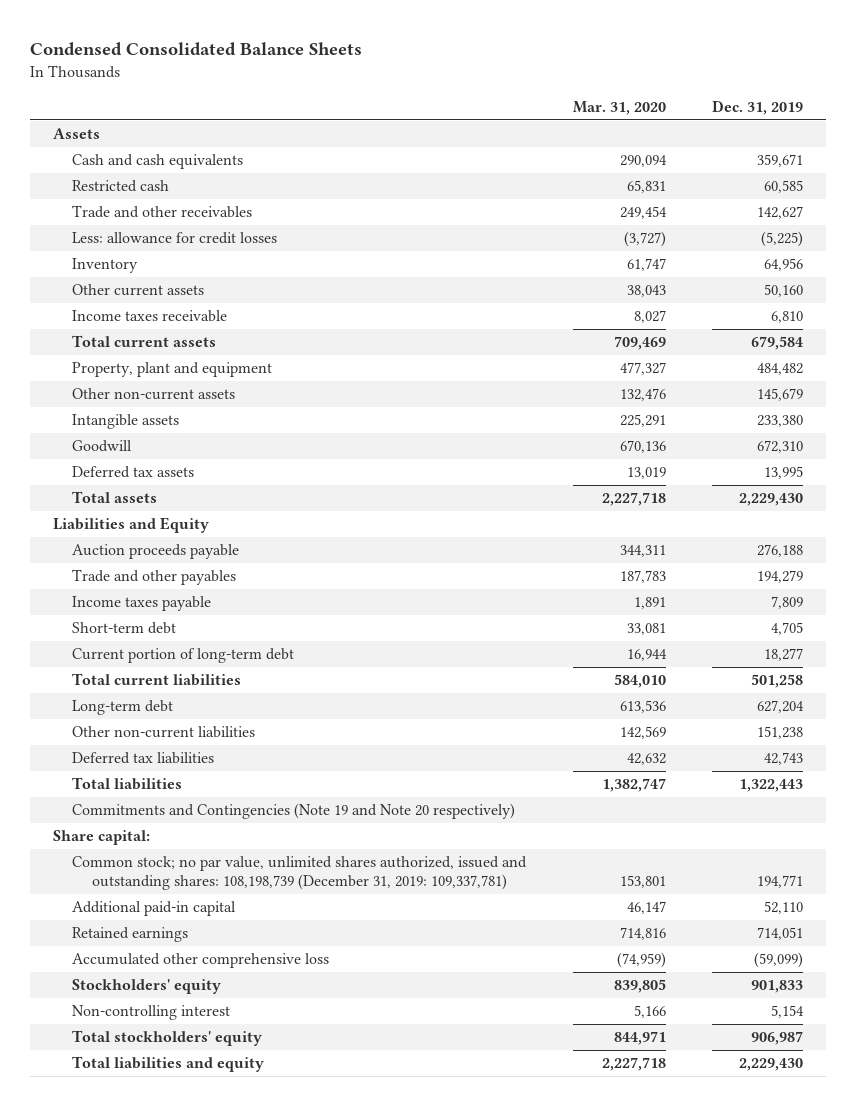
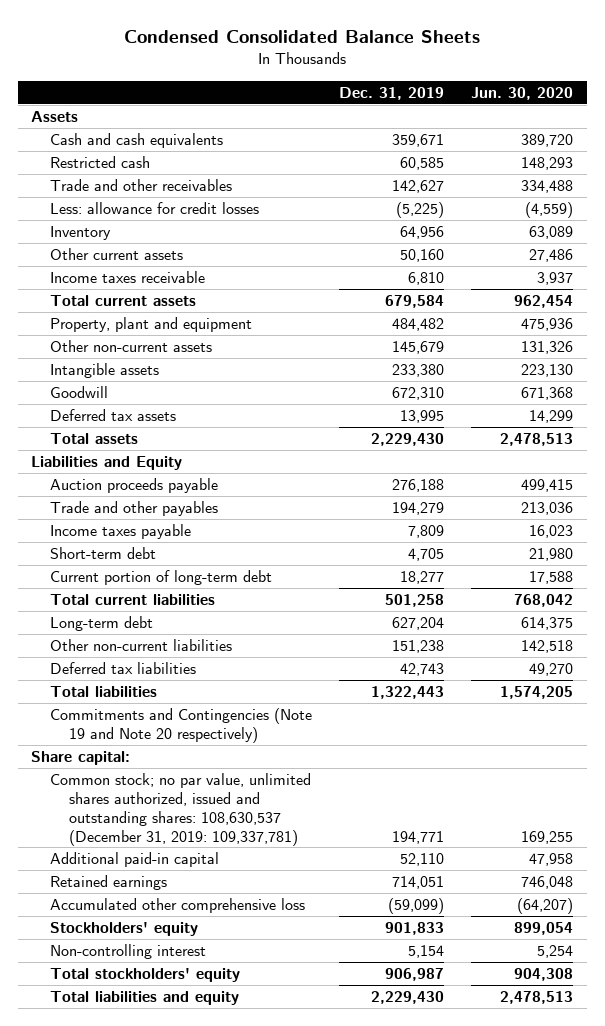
[572,100,666,115] Mar. 31, 2020 -> none
none -> [471,86,574,100] Jun. 30, 2020
[72,856,528,891] Common stock; no par value, unlimited shares authorized, issued and outstanding shares: 108,198,739 (December 31, 2019: 109,337,781) -> [50,773,312,846] Common stock; no par value, unlimited shares authorized, issued and outstanding shares: 108,630,537 (December 31, 2019: 109,337,781)

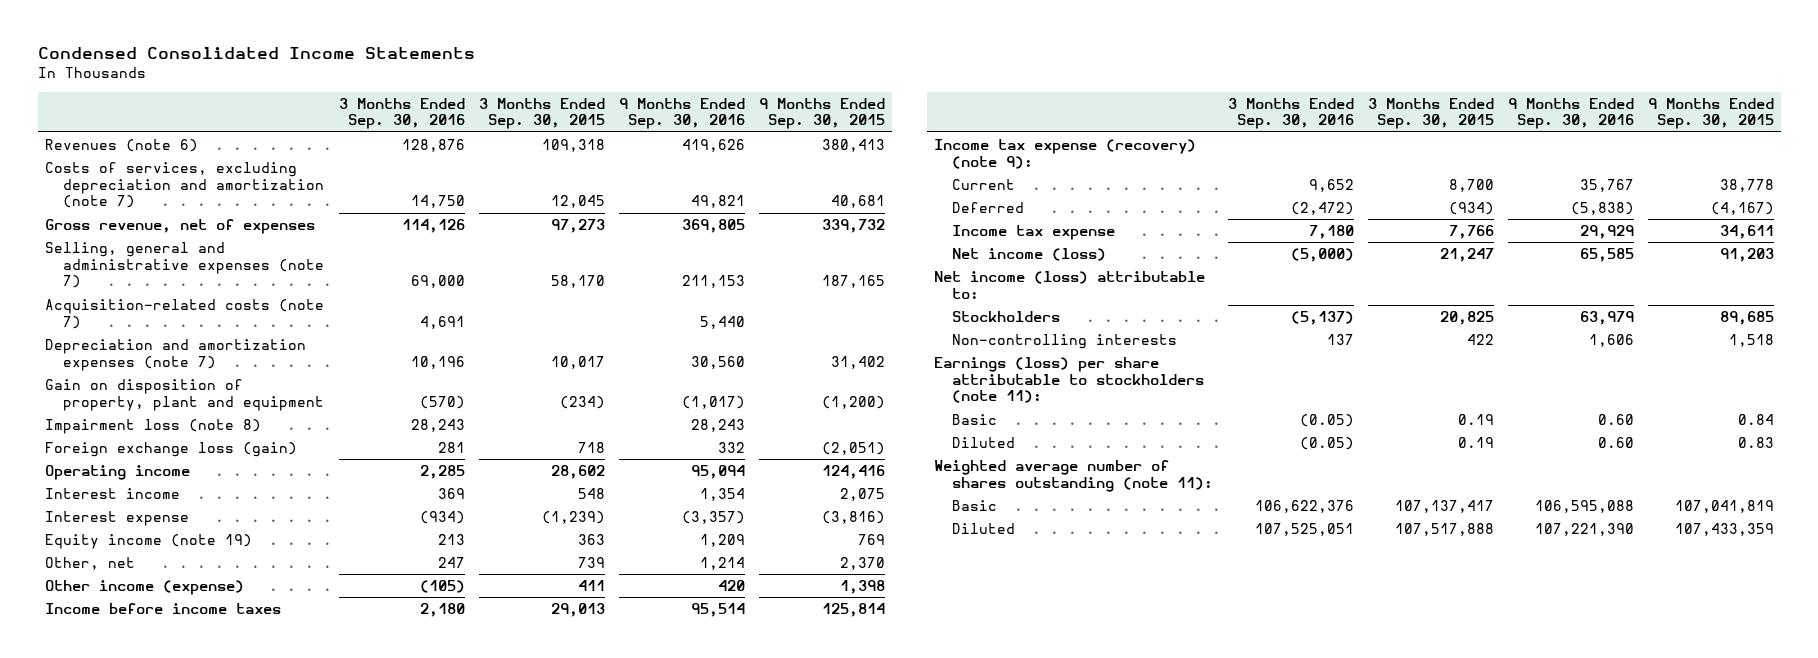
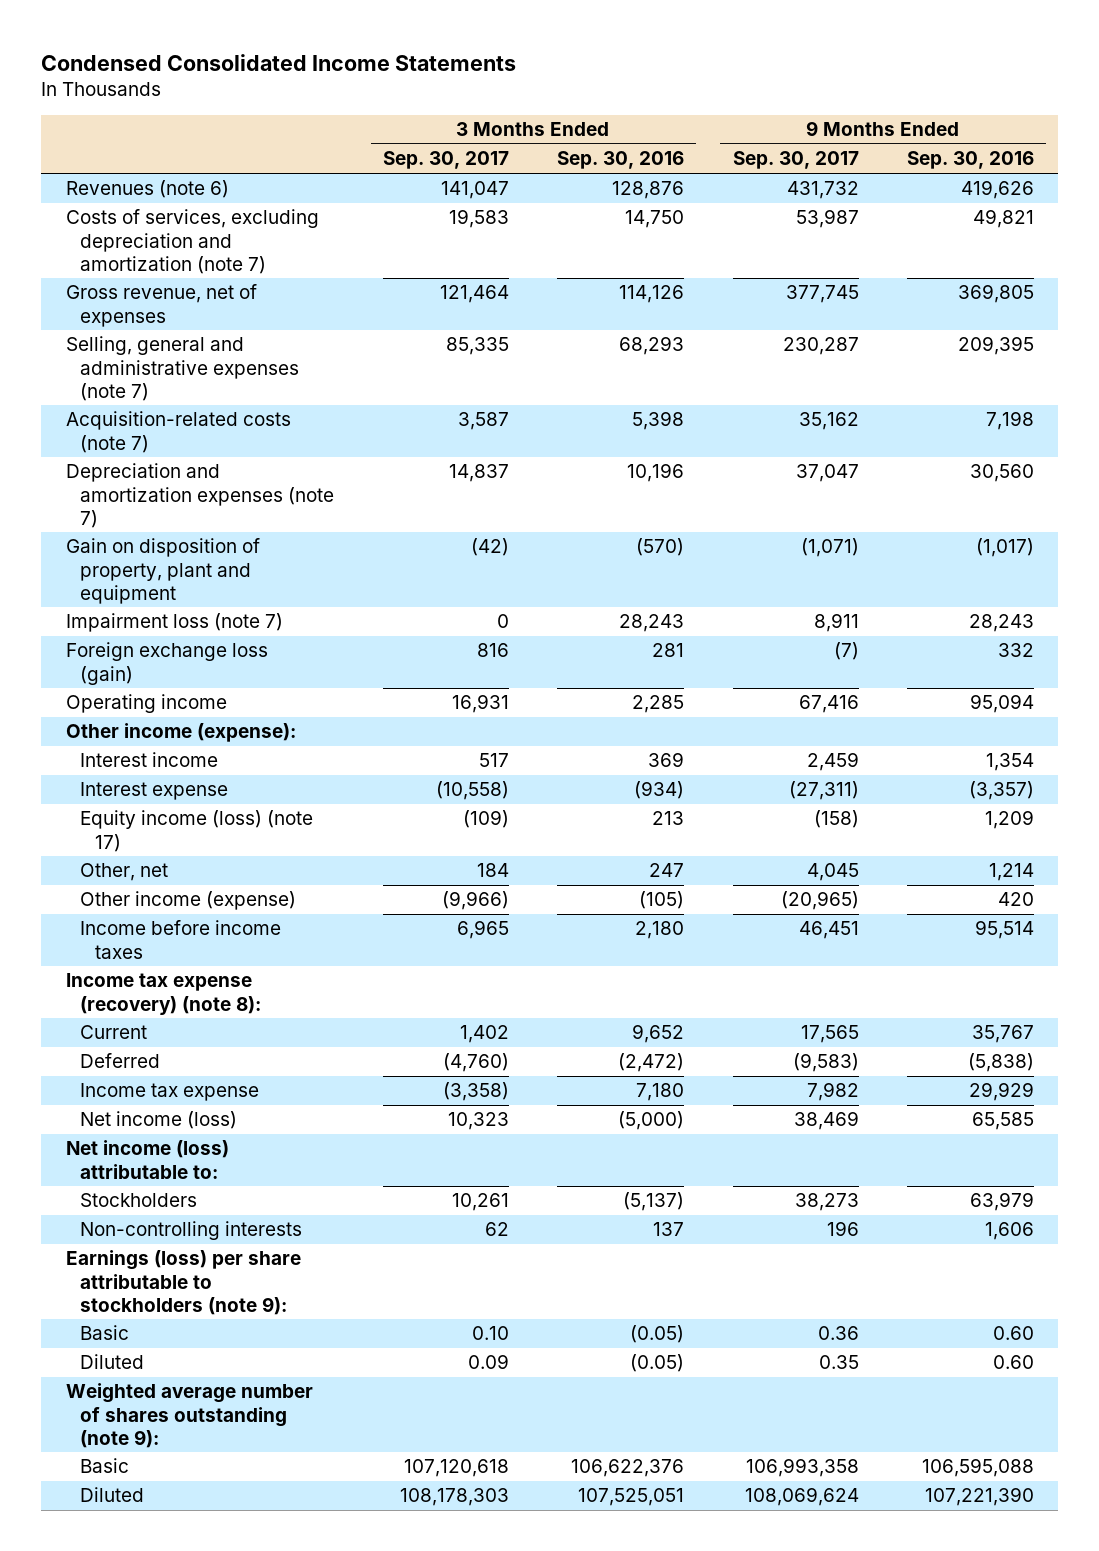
[478,97,605,130] 3 Months Ended Sep. 30, 2015 -> none
[758,97,885,130] 9 Months Ended Sep. 30, 2015 -> none
none -> [382,151,509,170] Sep. 30, 2017
none -> [732,151,859,170] Sep. 30, 2017
[410,275,465,289] 69,000 -> [619,336,685,356] 68,293
[681,275,745,289] 211,153 -> [957,336,1034,356] 209,395
[419,315,465,329] 4,691 -> [632,411,685,431] 5,398
[699,315,745,329] 5,440 -> [985,411,1034,431] 7,198
[44,418,261,434] Impairment loss (note 8) -> [65,613,283,633] Impairment loss (note 7)
none -> [65,723,296,743] Other income (expense):
[44,533,252,549] Equity income (note 19) -> [80,810,314,852] Equity income (loss) (note 17)
[933,138,1196,169] Income tax expense (recovery) (note 9): -> [65,973,262,1015] Income tax expense (recovery) (note 8):
[933,356,1205,404] Earnings (loss) per share attributable to stockholders (note 11): -> [65,1250,301,1315] Earnings (loss) per share attributable to stockholders (note 9):
[933,459,1214,492] Weighted average number of shares outstanding (note 11): -> [65,1383,313,1448] Weighted average number of shares outstanding (note 9):

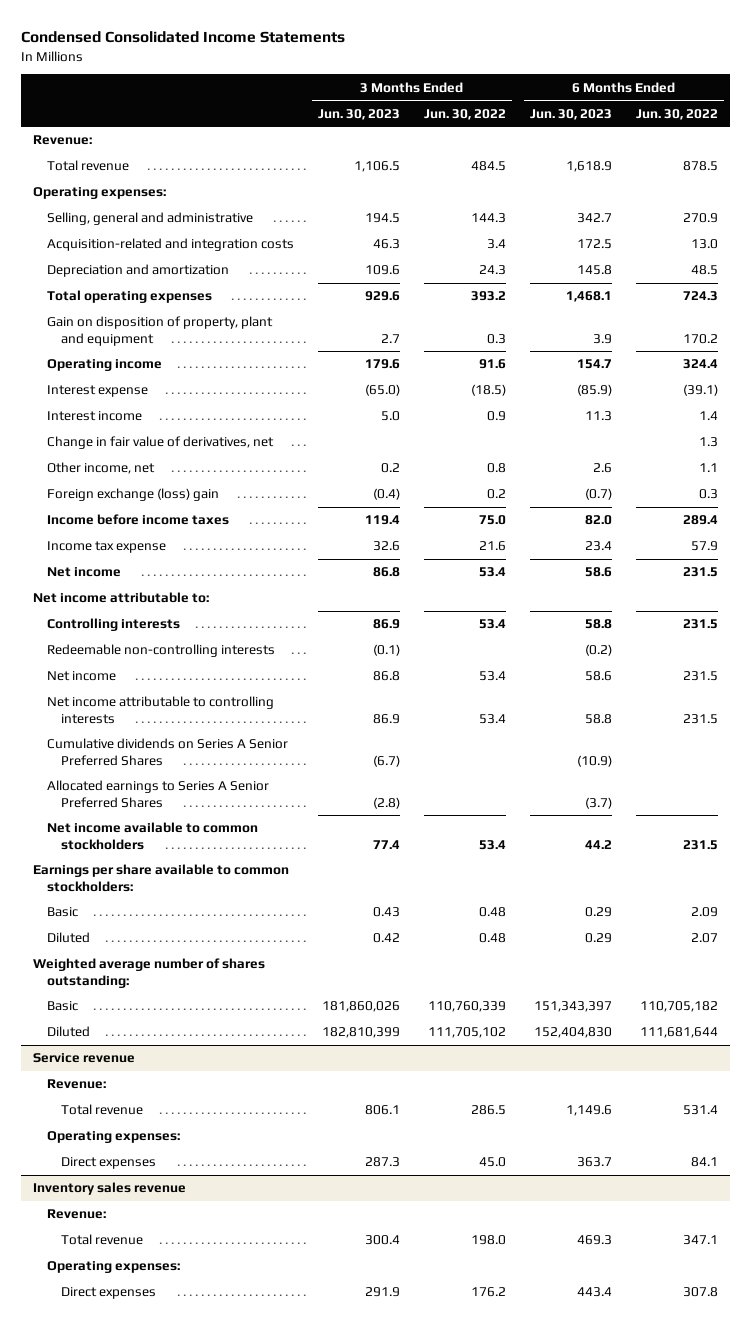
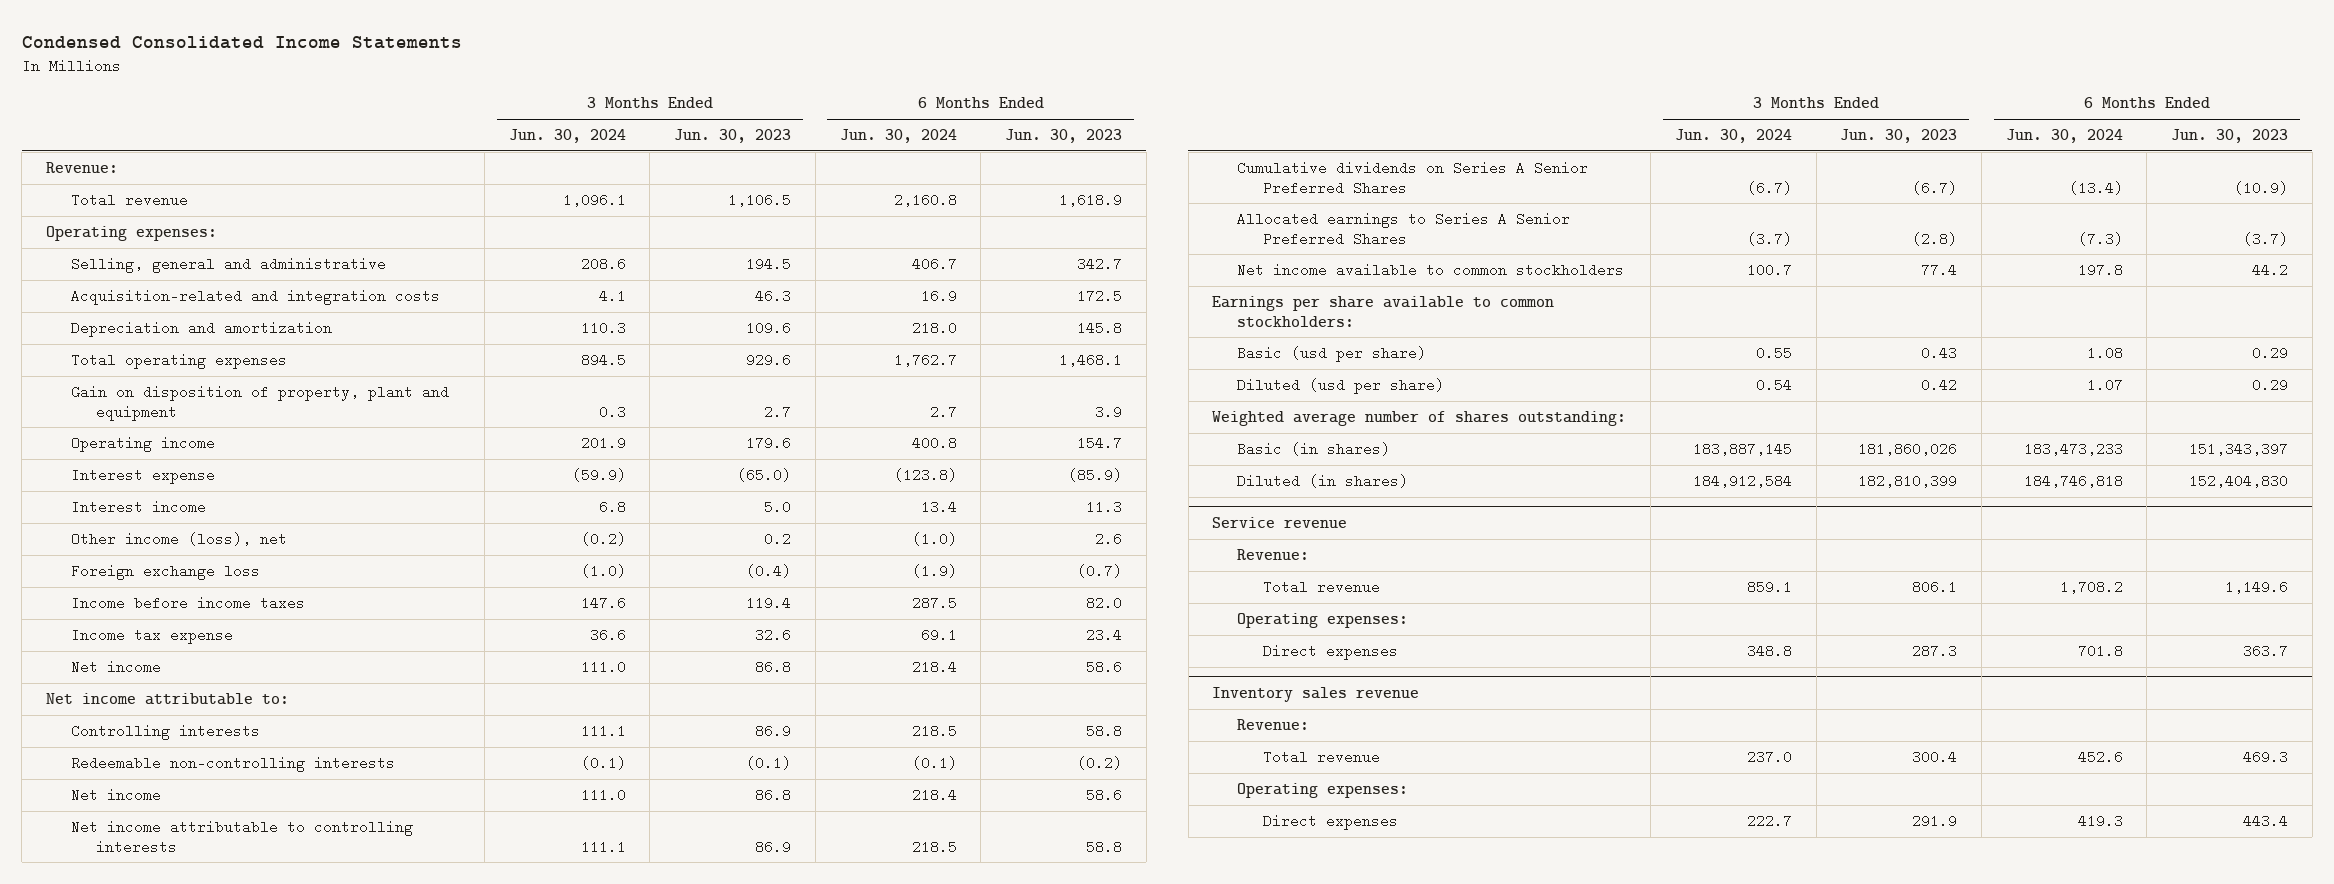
[424,108,507,120] Jun. 30, 2022 -> none
[635,108,718,120] Jun. 30, 2022 -> none
none -> [508,129,626,144] Jun. 30, 2024
none -> [839,129,957,144] Jun. 30, 2024
[47,436,275,450] Change in fair value of derivatives, net -> none
[47,462,156,475] Other income, net -> [71,531,288,546] Other income (loss), net
[47,488,220,502] Foreign exchange (loss) gain -> [71,563,261,580] Foreign exchange loss
[47,907,79,918] Basic -> [1237,345,1427,362] Basic (usd per share)
[47,932,91,944] Diluted -> [1237,377,1445,394] Diluted (usd per share)
[47,1001,79,1012] Basic -> [1237,441,1391,456] Basic (in shares)
[47,1026,91,1038] Diluted -> [1237,473,1409,488] Diluted (in shares)

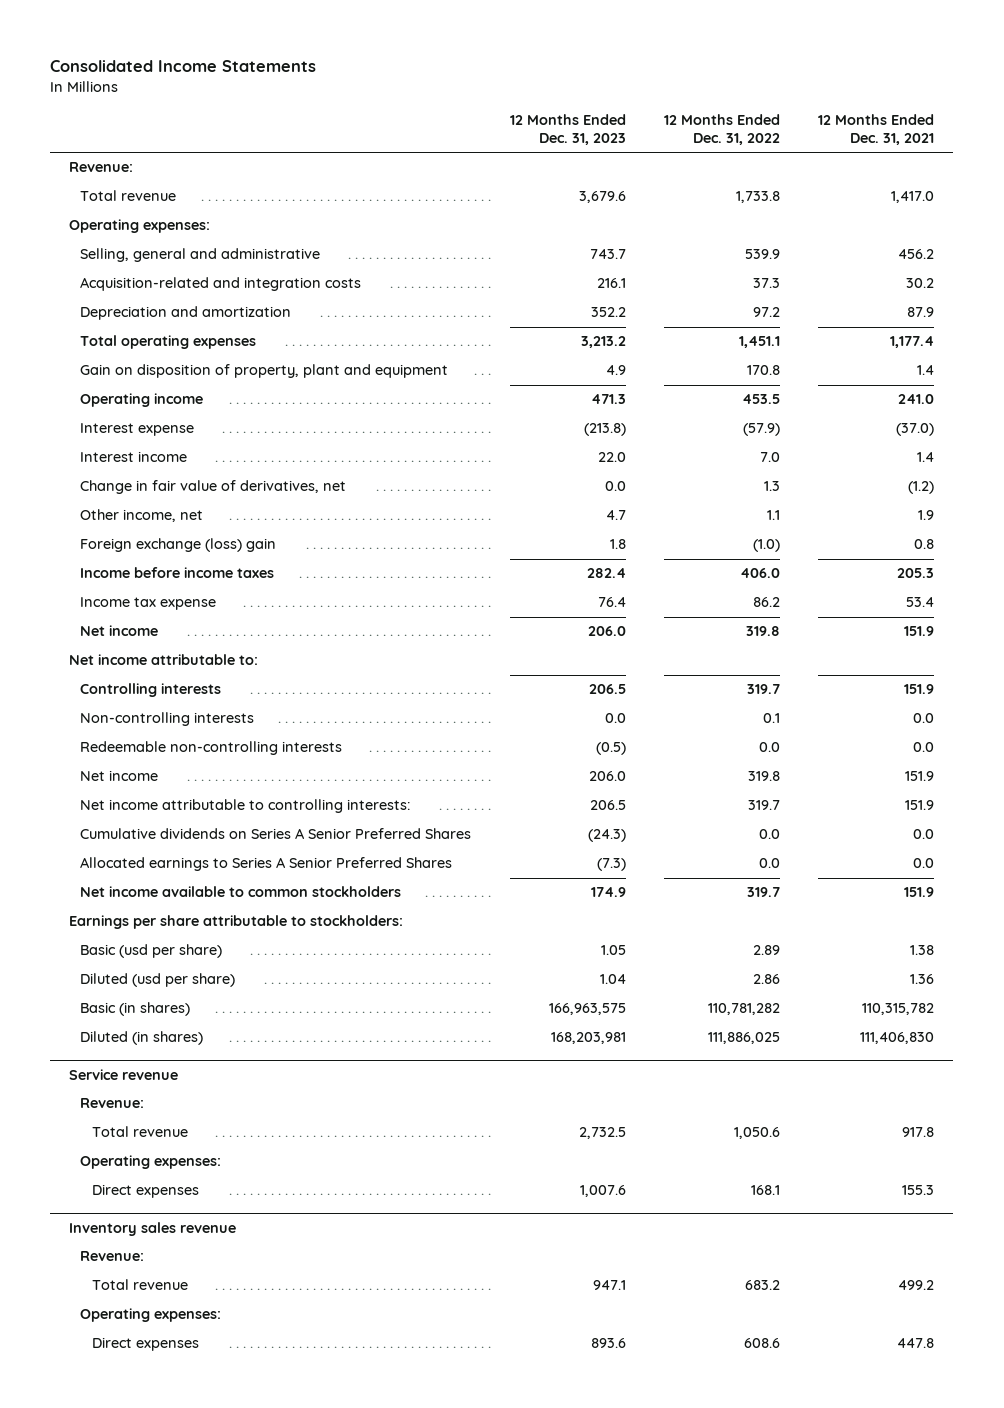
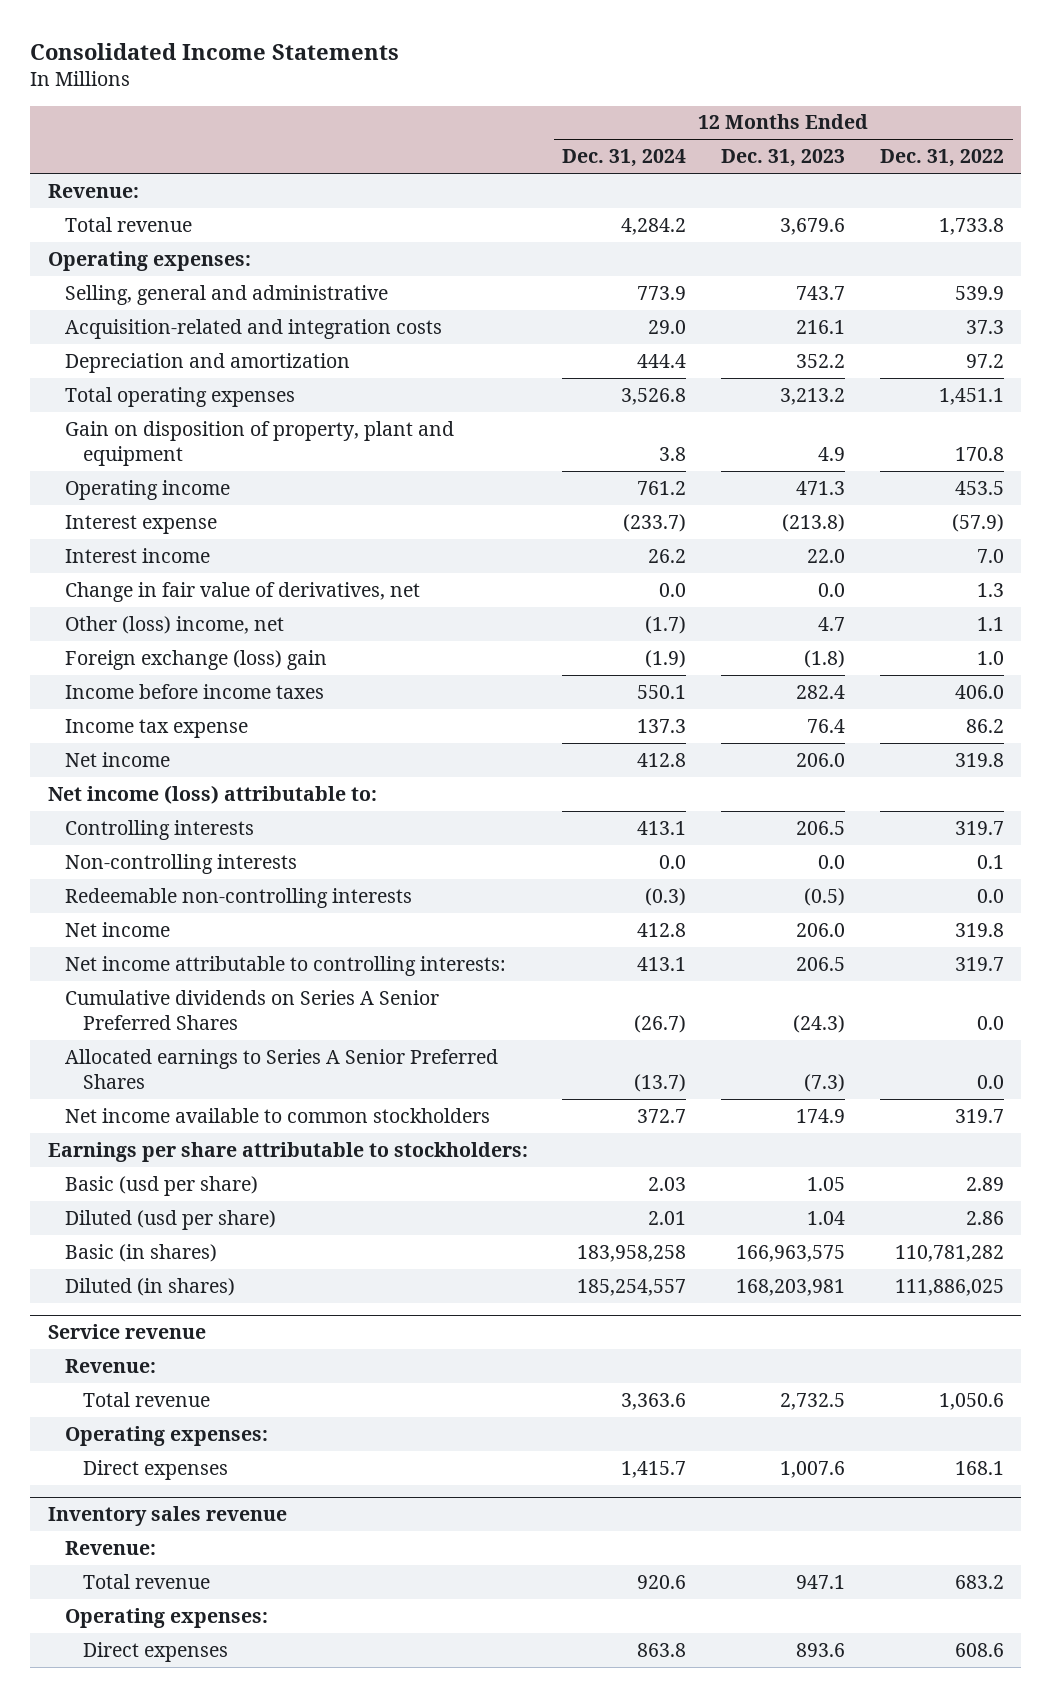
[818,114,935,145] 12 Months Ended Dec. 31, 2021 -> none
none -> [562,149,687,168] Dec. 31, 2024
[80,509,204,523] Other income, net -> [65,615,285,634] Other (loss) income, net
[609,539,626,550] 1.8 -> [804,649,846,668] (1.8)
[753,539,781,553] (1.0) -> [976,650,1004,665] 1.0
[69,654,259,666] Net income attributable to: -> [47,784,377,804] Net income (loss) attributable to:

